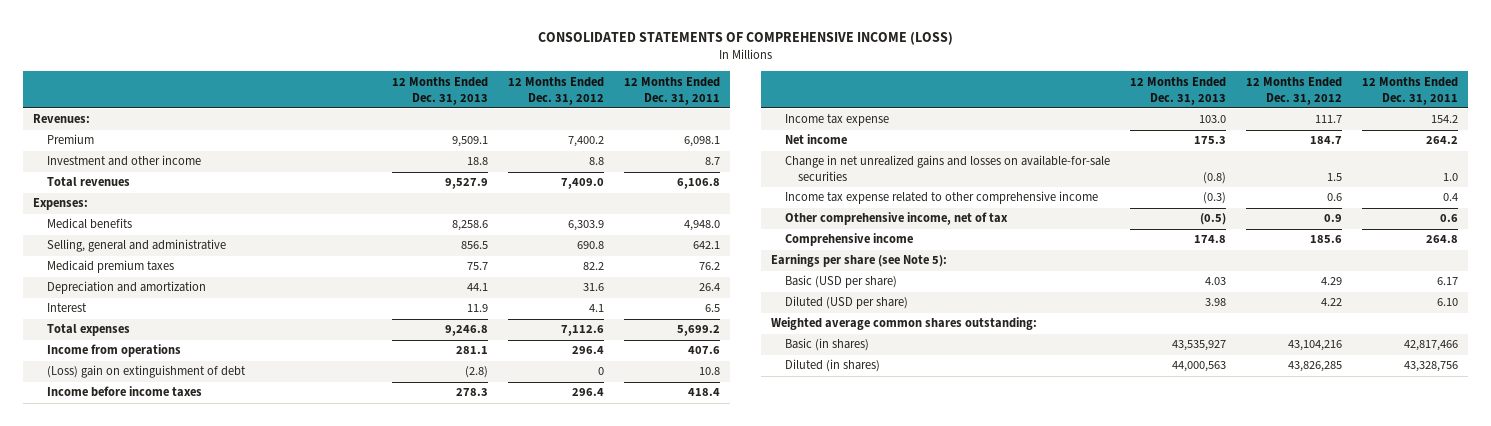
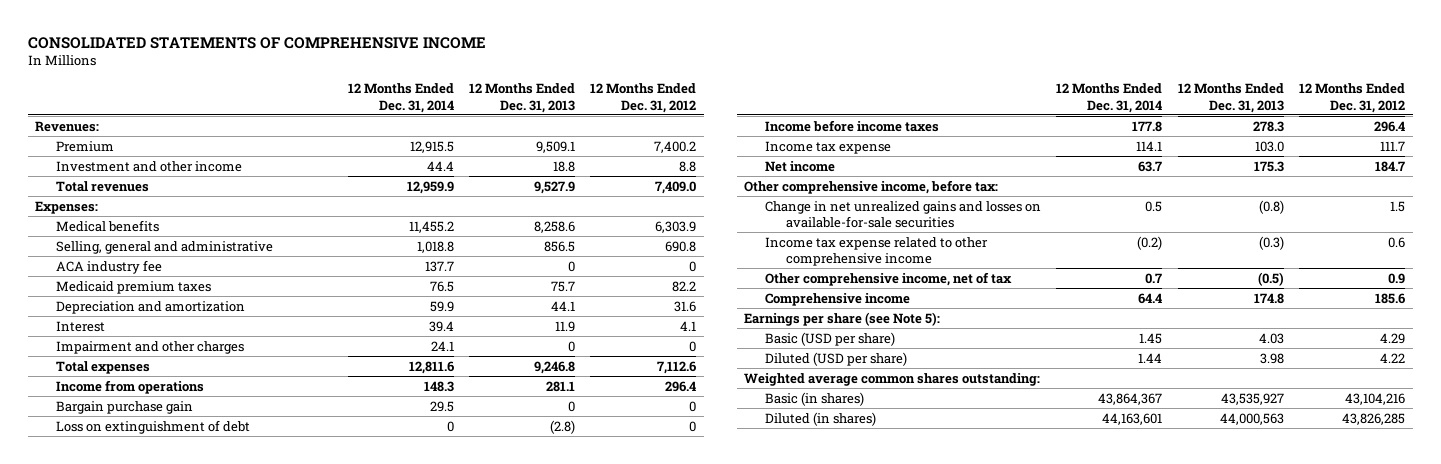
[537,32,953,46] CONSOLIDATED STATEMENTS OF COMPREHENSIVE INCOME (LOSS) -> [27,36,486,49] CONSOLIDATED STATEMENTS OF COMPREHENSIVE INCOME
[624,76,721,105] 12 Months Ended Dec. 31, 2011 -> none
none -> [347,83,454,113] 12 Months Ended Dec. 31, 2014
none -> [56,259,163,274] ACA industry fee
none -> [56,340,245,354] Impairment and other charges
none -> [56,400,194,414] Bargain purchase gain
[46,365,246,379] (Loss) gain on extinguishment of debt -> [56,419,251,434] Loss on extinguishment of debt
none -> [744,179,999,194] Other comprehensive income, before tax:

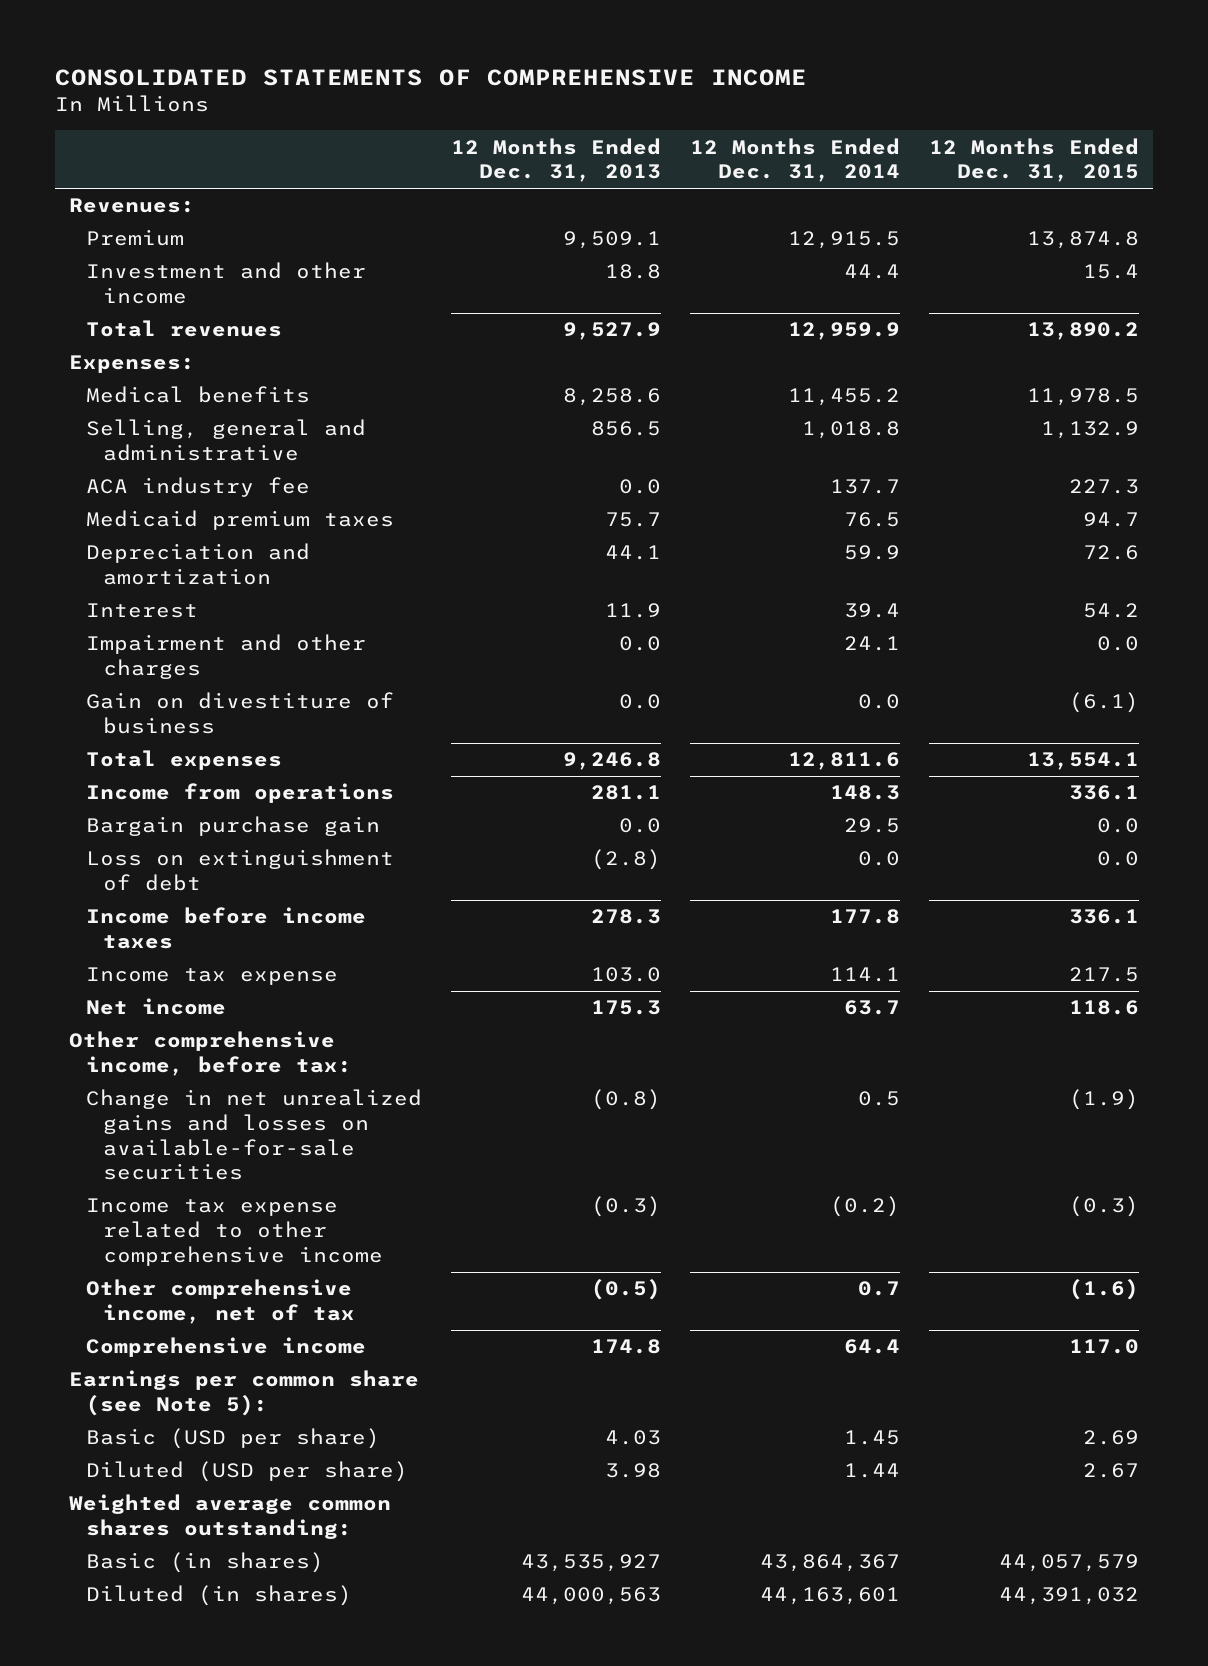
[590,83,697,113] 12 Months Ended Dec. 31, 2012 -> none
none -> [928,137,1139,183] 12 Months Ended Dec. 31, 2015
[567,260,575,272] 0 -> [619,479,662,495] 0.0
[567,340,575,352] 0 -> [619,636,662,652] 0.0
none -> [86,692,395,735] Gain on divestiture of business
[567,400,575,412] 0 -> [619,818,662,834] 0.0
[446,420,454,432] 0 -> [857,851,900,867] 0.0
[744,311,941,326] Earnings per share (see Note 5): -> [69,1370,420,1417] Earnings per common share (see Note 5):

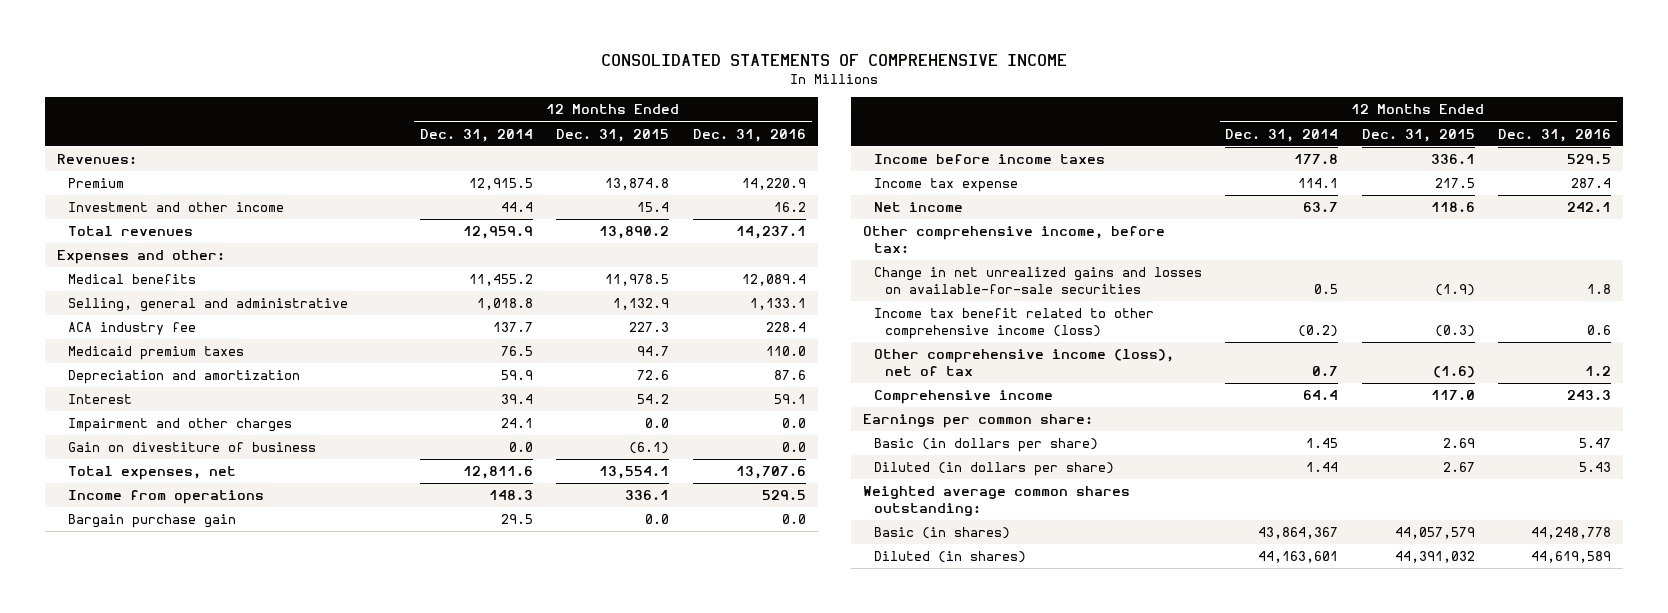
[451,137,662,183] 12 Months Ended Dec. 31, 2013 -> none
none -> [692,128,806,142] Dec. 31, 2016
[69,355,196,374] Expenses: -> [57,250,226,265] Expenses and other:
[86,750,283,771] Total expenses -> [68,466,237,481] Total expenses, net
[86,849,395,892] Loss on extinguishment of debt -> none
[86,1198,384,1266] Income tax expense related to other comprehensive income -> [873,308,1154,339] Income tax benefit related to other comprehensive income (loss)
[86,1279,356,1325] Other comprehensive income, net of tax -> [873,349,1174,376] Other comprehensive income (loss), net of tax
[69,1370,420,1417] Earnings per common share (see Note 5): -> [862,414,1093,429] Earnings per common share:
[86,1428,381,1450] Basic (USD per share) -> [873,438,1098,453] Basic (in dollars per share)
[86,1461,409,1483] Diluted (USD per share) -> [873,462,1114,477] Diluted (in dollars per share)

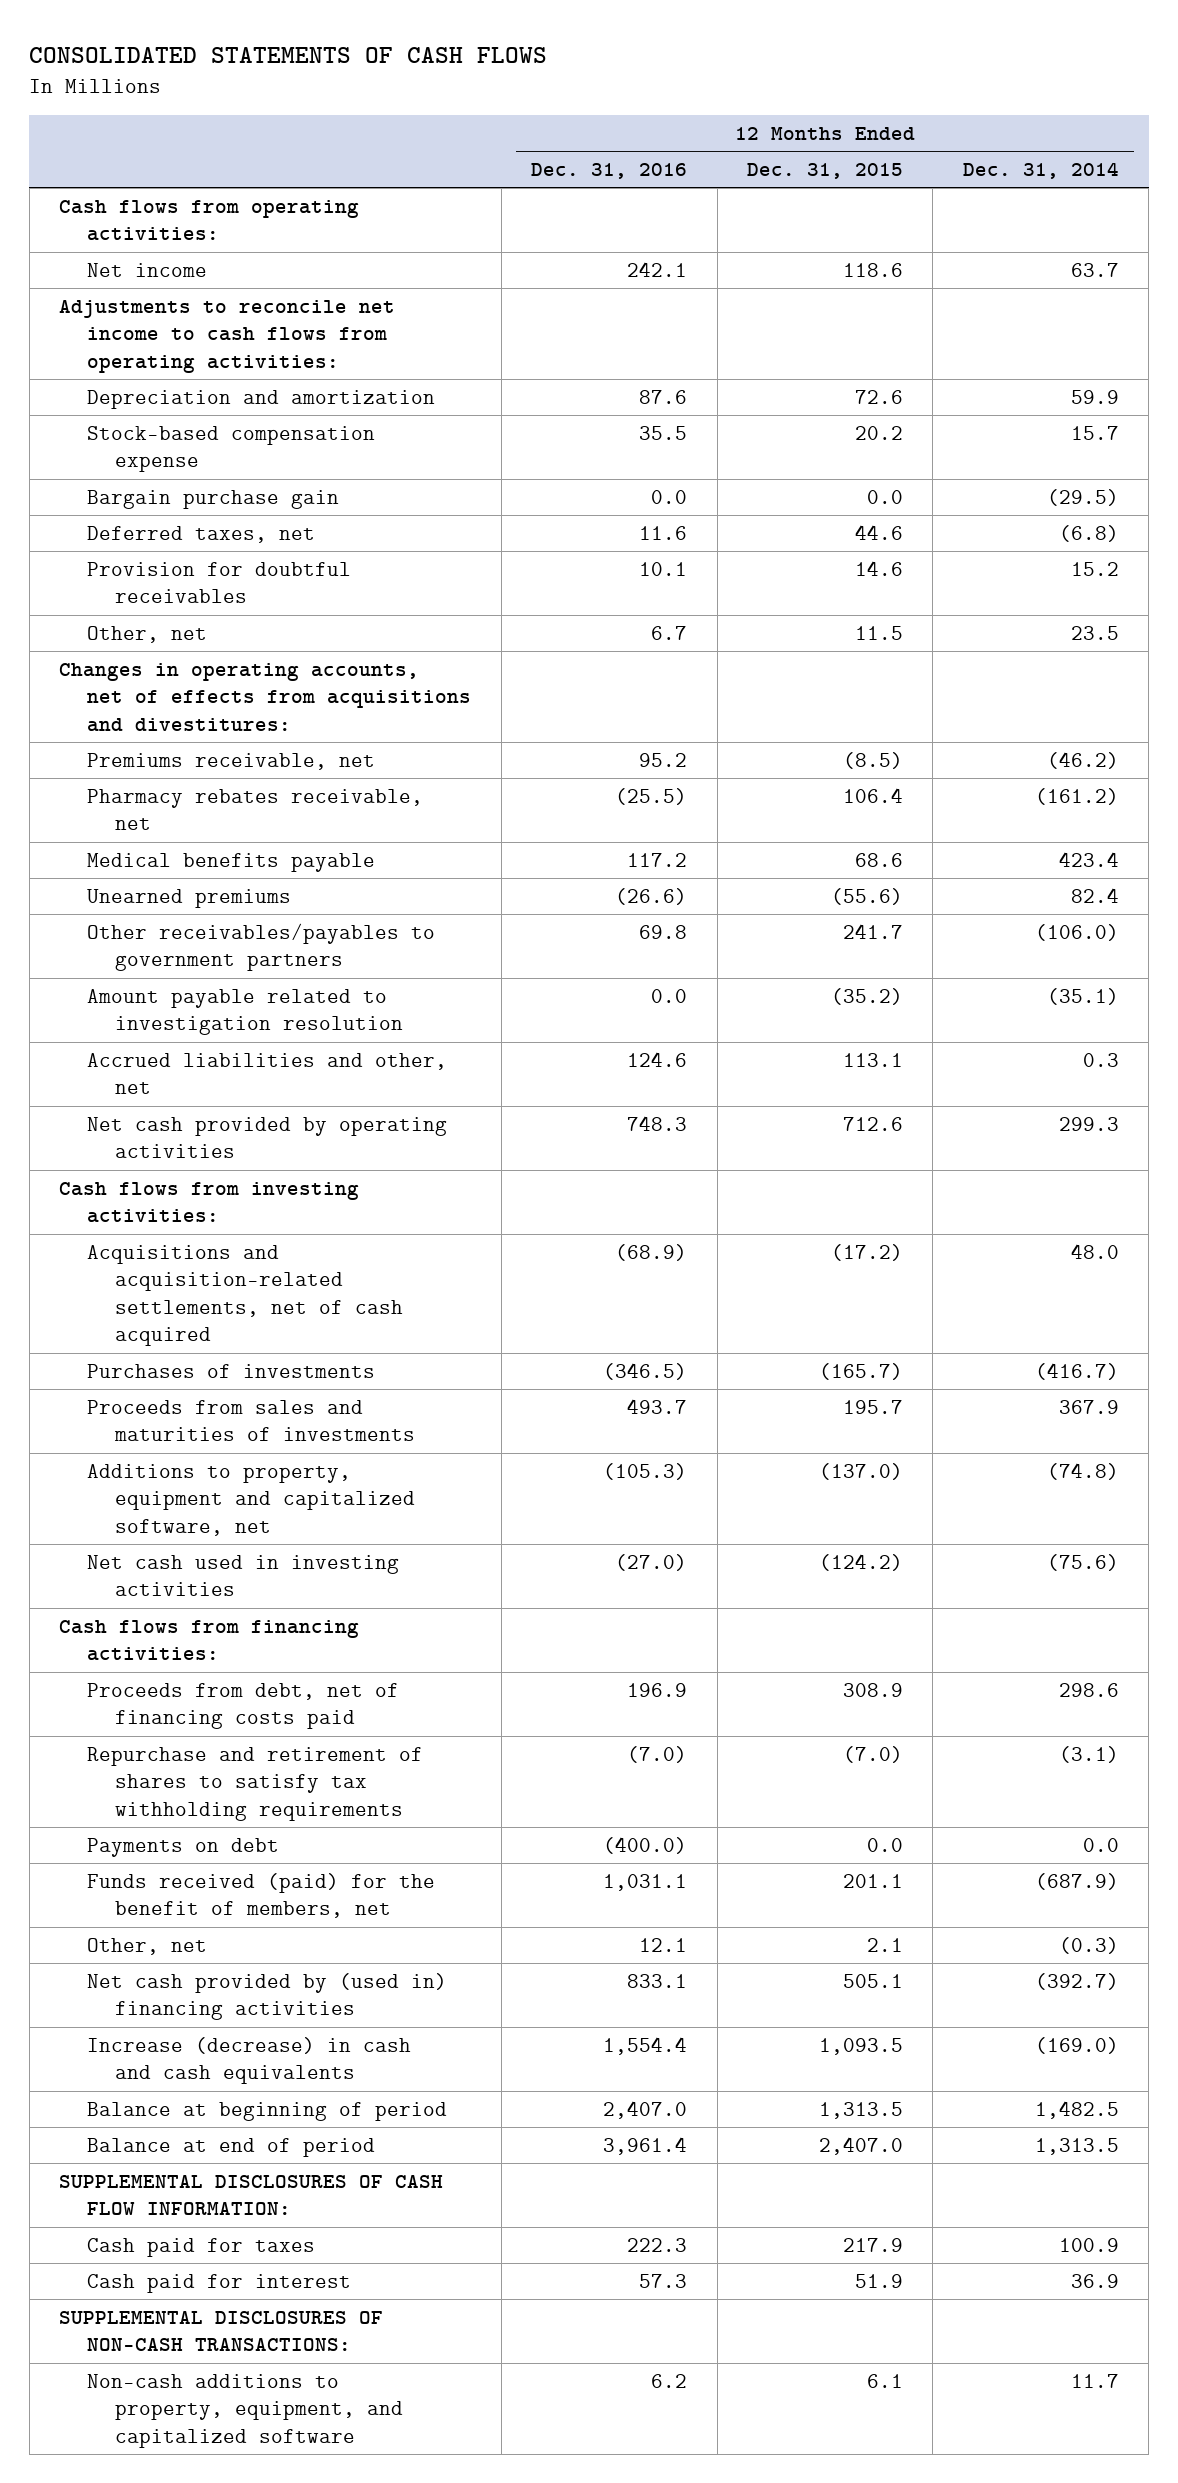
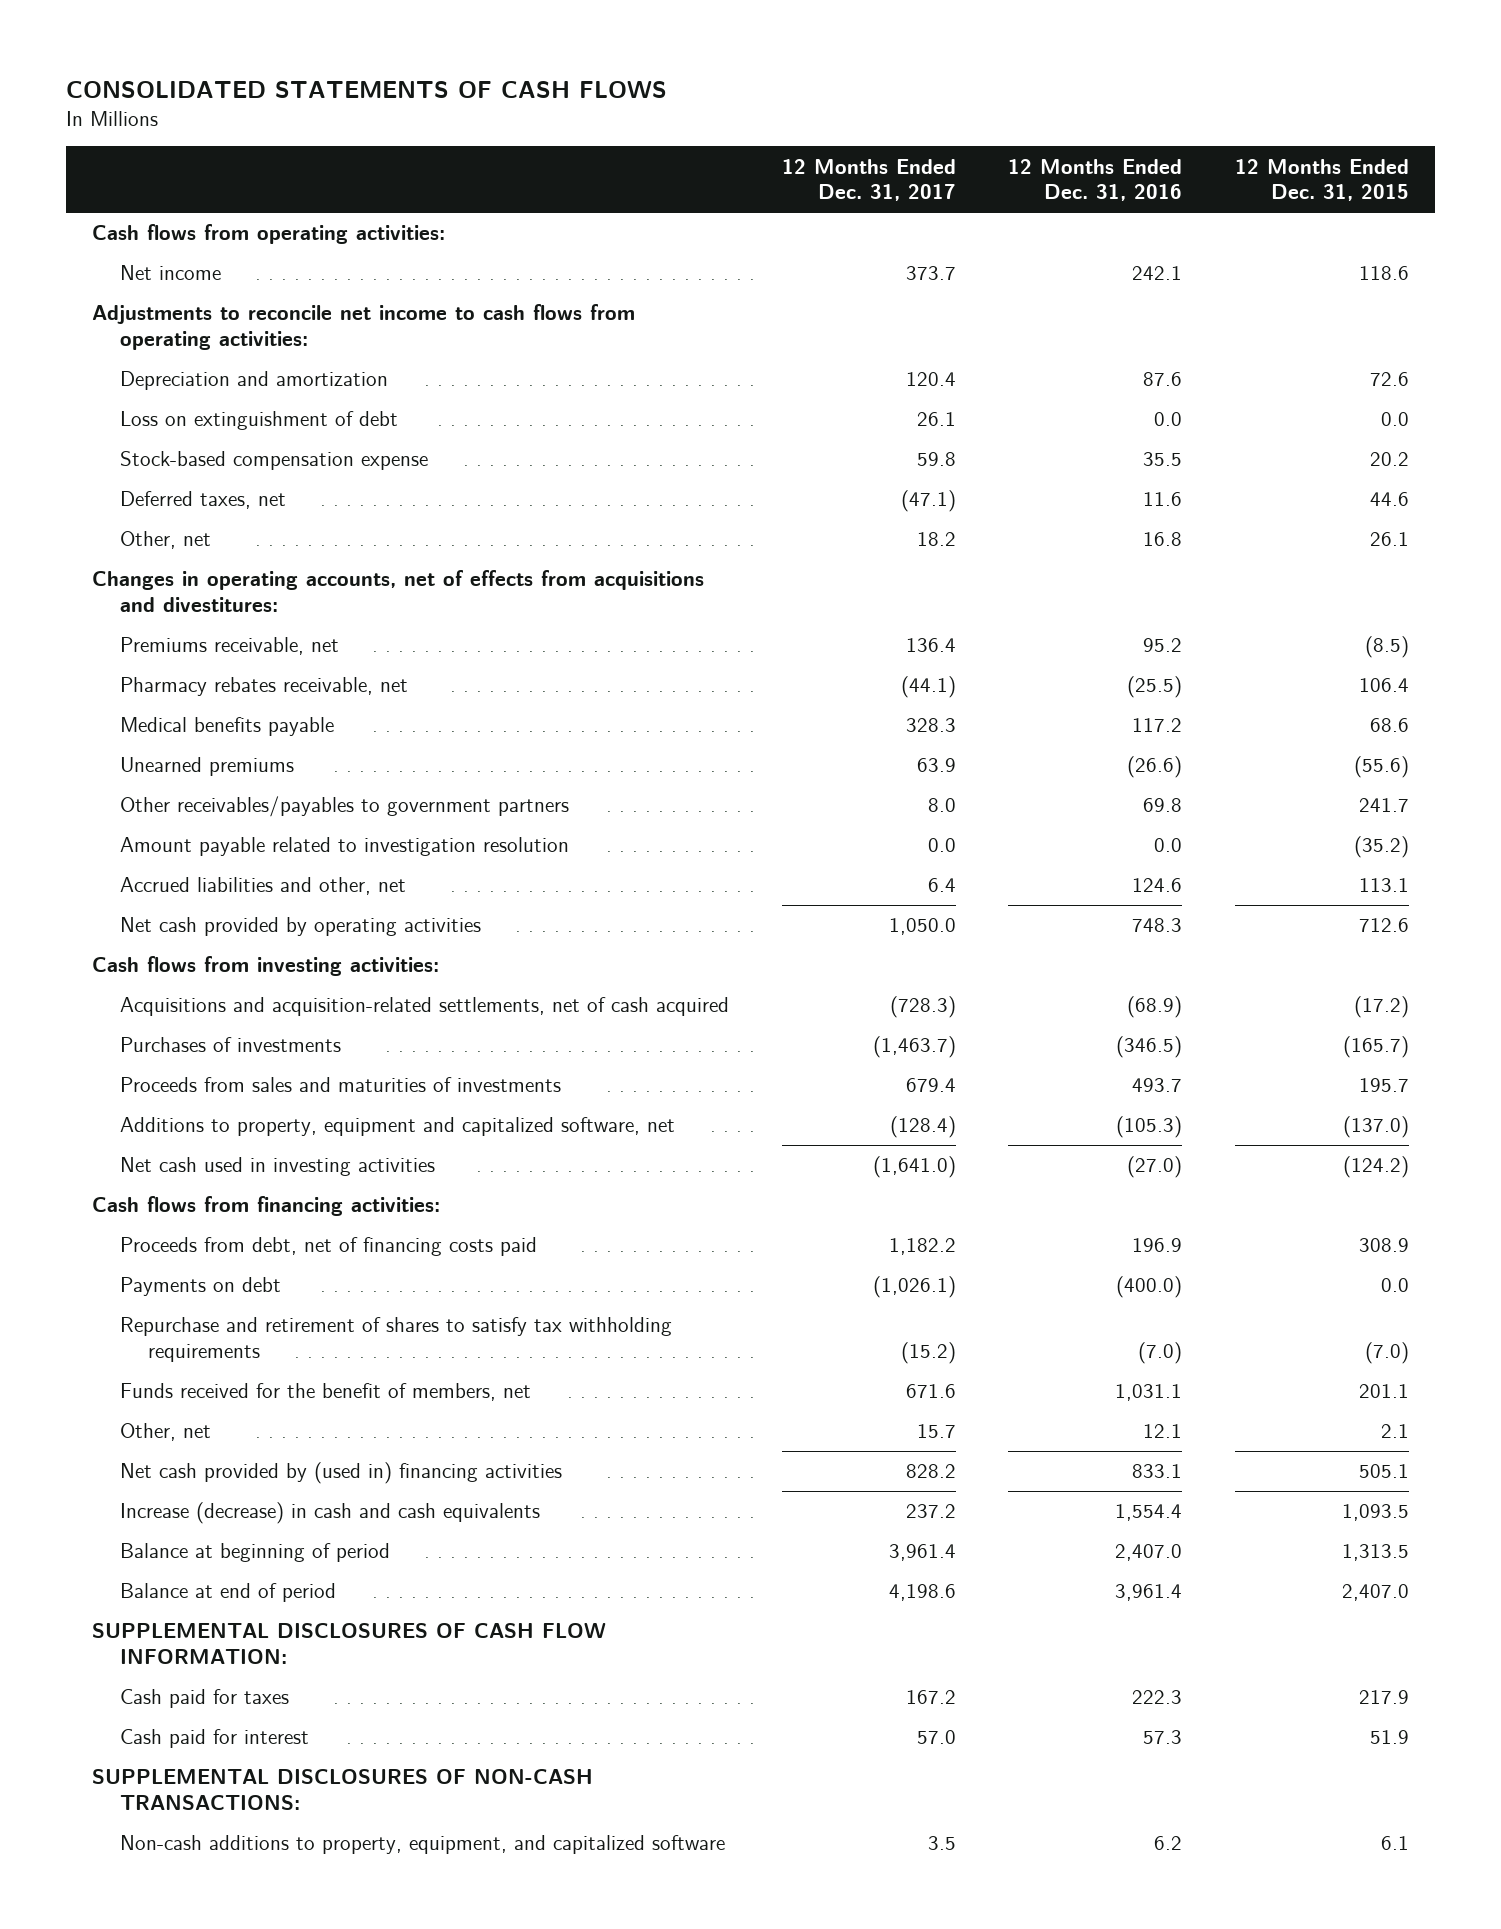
[962,161,1119,179] Dec. 31, 2014 -> none
none -> [781,158,956,202] 12 Months Ended Dec. 31, 2017
none -> [120,411,399,431] Loss on extinguishment of debt
[87,489,340,509] Bargain purchase gain -> none
[87,561,352,604] Provision for doubtful receivables -> none
[651,625,688,640] 6.7 -> [1143,532,1183,547] 16.8
[854,625,903,640] 11.5 -> [1370,532,1410,547] 26.1
[87,1746,424,1821] Repurchase and retirement of shares to satisfy tax withholding requirements -> [120,1317,673,1363] Repurchase and retirement of shares to satisfy tax withholding requirements
[87,1872,436,1919] Funds received (paid) for the benefit of members, net -> [120,1383,532,1402] Funds received for the benefit of members, net

